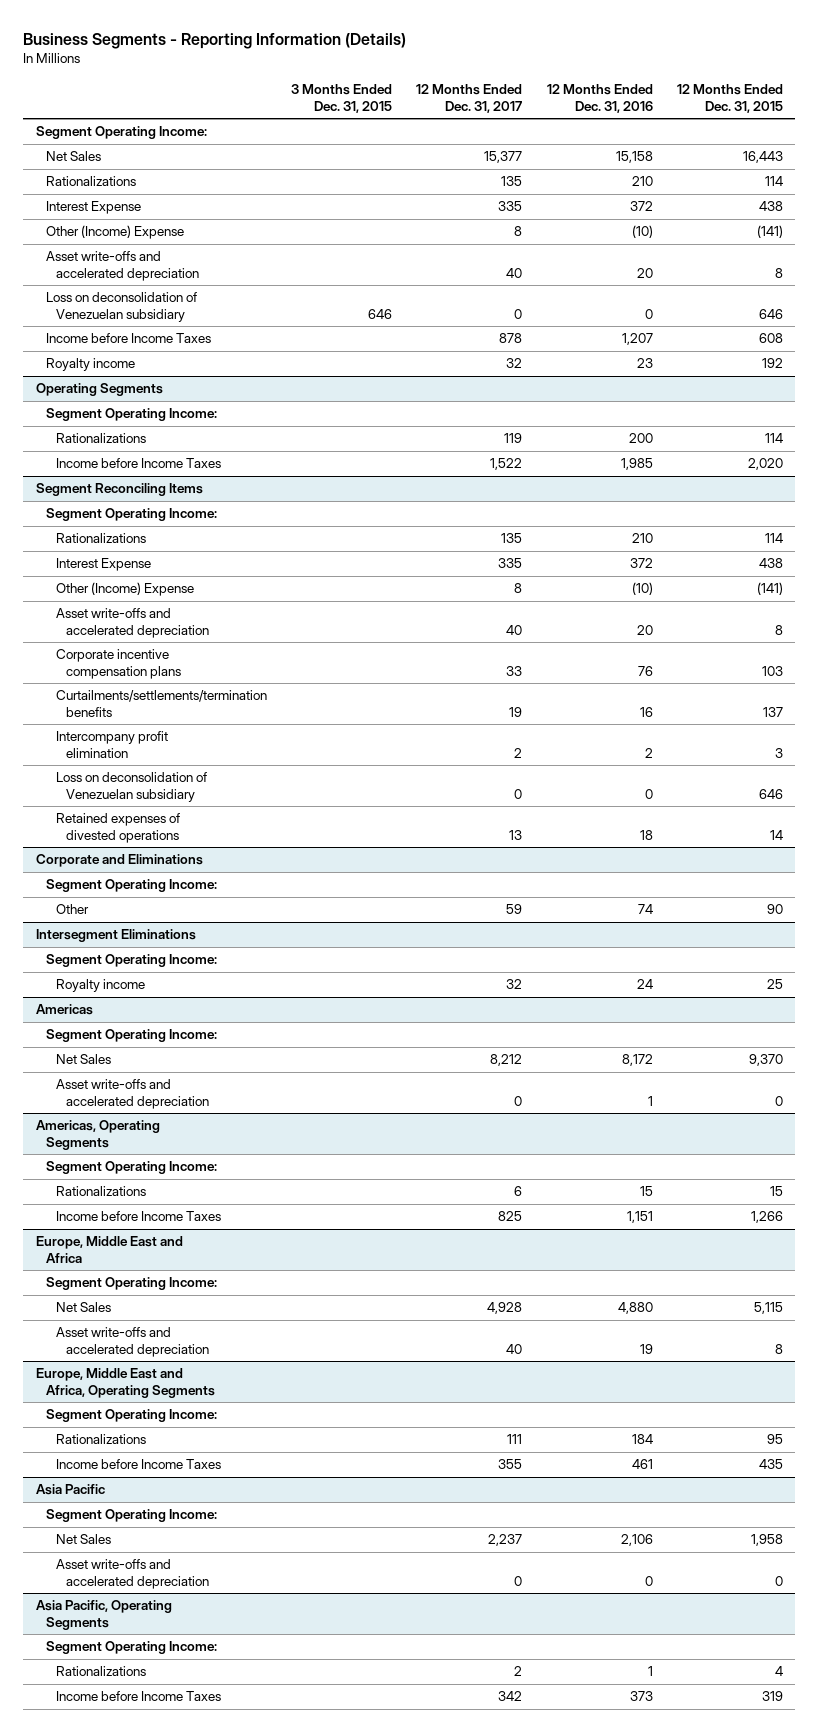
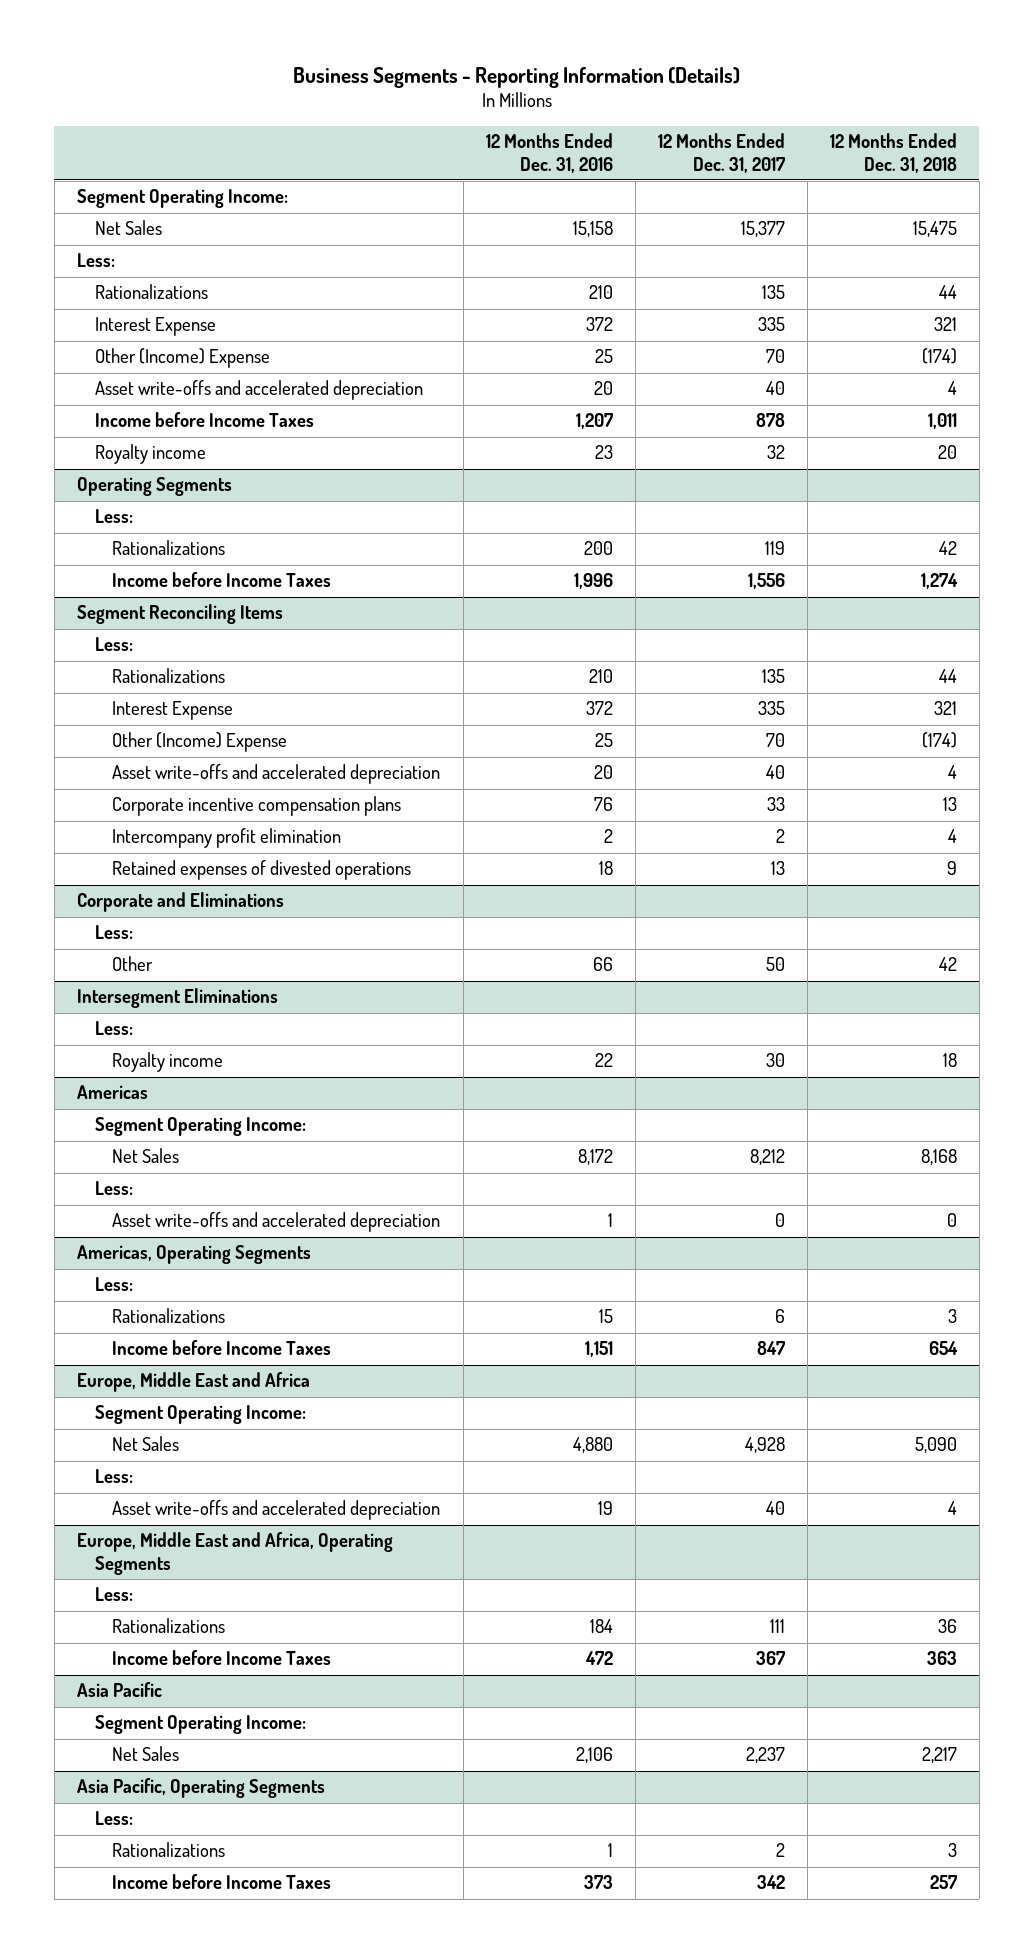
[291,84,393,113] 3 Months Ended Dec. 31, 2015 -> none
[677,84,784,113] 12 Months Ended Dec. 31, 2015 -> none
none -> [829,133,957,173] 12 Months Ended Dec. 31, 2018
none -> [76,253,115,268] Less:
[514,226,523,237] 8 -> [765,349,785,364] 70
[631,225,653,239] (10) -> [594,349,613,364] 25
[45,292,197,322] Loss on deconsolidation of Venezuelan subsidiary -> none
[45,408,217,422] Segment Operating Income: -> none
none -> [94,509,133,524] Less:
[490,458,523,471] 1,522 -> [747,573,785,590] 1,556
[620,458,653,471] 1,985 -> [573,573,613,590] 1,996
[45,508,217,522] Segment Operating Income: -> none
none -> [94,637,133,652] Less:
[514,583,523,594] 8 -> [765,733,785,748] 70
[631,582,653,596] (10) -> [594,733,613,748] 25
[55,690,267,717] Curtailments/settlements/termination benefits -> none
[55,772,207,802] Loss on deconsolidation of Venezuelan subsidiary -> none
[45,879,217,893] Segment Operating Income: -> none
none -> [94,925,133,940] Less:
[506,904,523,915] 59 -> [765,957,785,972] 50
[637,904,653,915] 74 -> [592,957,613,972] 66
[45,954,217,968] Segment Operating Income: -> none
none -> [94,1021,133,1036] Less:
[506,979,523,990] 32 -> [765,1053,785,1068] 30
[636,979,653,990] 24 -> [594,1053,613,1068] 22
none -> [94,1181,133,1196] Less:
[45,1161,217,1175] Segment Operating Income: -> none
none -> [94,1277,133,1292] Less:
[498,1211,523,1222] 825 -> [756,1341,785,1356] 847
none -> [94,1469,133,1484] Less:
[45,1409,217,1423] Segment Operating Income: -> none
none -> [94,1587,133,1602] Less:
[498,1459,523,1470] 355 -> [755,1651,785,1666] 367
[631,1459,653,1470] 461 -> [584,1651,613,1666] 472
[55,1559,210,1589] Asset write-offs and accelerated depreciation -> none
[45,1641,217,1655] Segment Operating Income: -> none
none -> [94,1811,133,1826] Less:

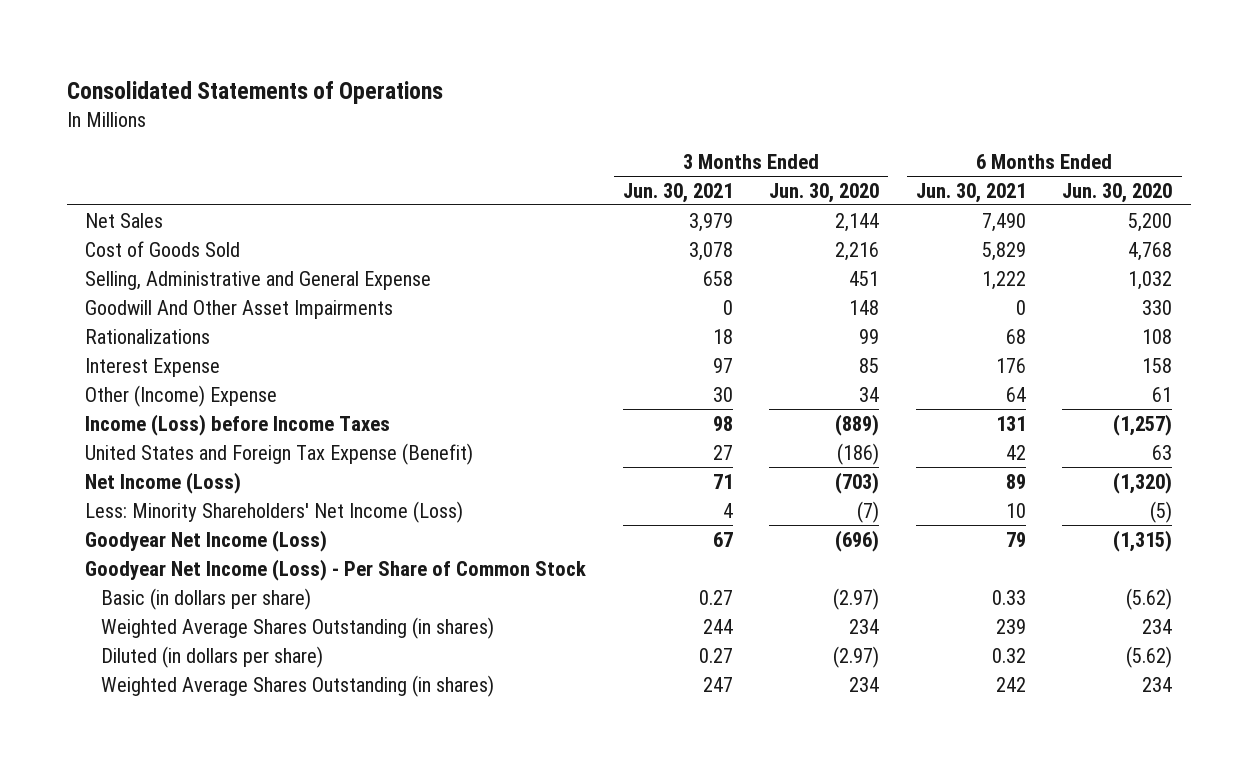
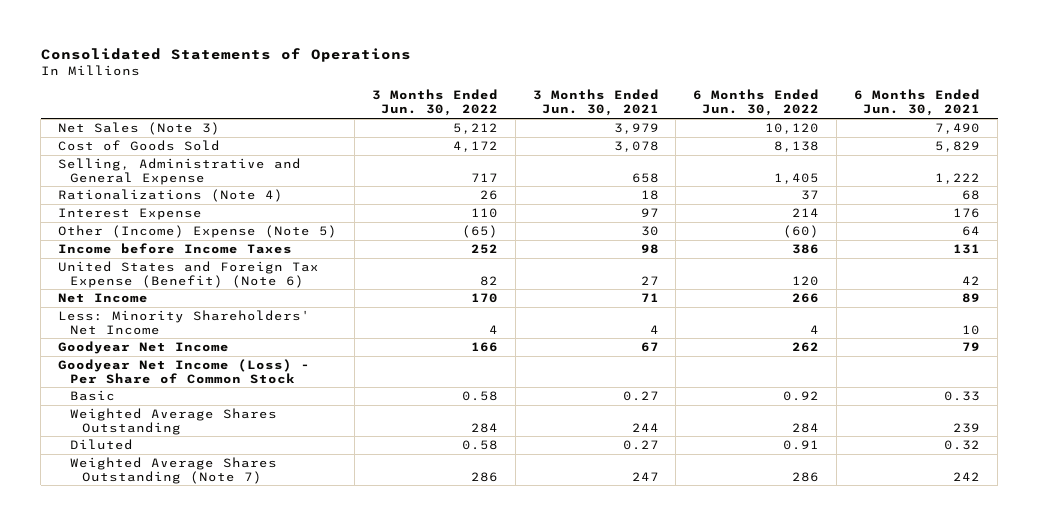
[769,182,880,203] Jun. 30, 2020 -> none
[1062,182,1173,203] Jun. 30, 2020 -> none
none -> [371,89,498,117] 3 Months Ended Jun. 30, 2022
none -> [693,89,820,117] 6 Months Ended Jun. 30, 2022
[85,212,164,228] Net Sales -> [58,121,221,135] Net Sales (Note 3)
[85,299,394,319] Goodwill And Other Asset Impairments -> none
[85,328,211,344] Rationalizations -> [58,188,284,202] Rationalizations (Note 4)
[85,384,278,407] Other (Income) Expense -> [58,224,338,238] Other (Income) Expense (Note 5)
[85,413,391,436] Income (Loss) before Income Taxes -> [58,242,293,254] Income before Income Taxes
[85,442,474,465] United States and Foreign Tax Expense (Benefit) -> [58,260,320,288] United States and Foreign Tax Expense (Benefit) (Note 6)
[85,471,242,494] Net Income (Loss) -> [58,292,149,303] Net Income
[85,500,464,523] Less: Minority Shareholders' Net Income (Loss) -> [58,309,311,335] Less: Minority Shareholders' Net Income
[85,529,328,552] Goodyear Net Income (Loss) -> [58,340,230,354] Goodyear Net Income
[101,587,312,610] Basic (in dollars per share) -> [70,389,116,401] Basic
[101,616,495,639] Weighted Average Shares Outstanding (in shares) -> [70,407,278,435] Weighted Average Shares Outstanding
[101,645,324,668] Diluted (in dollars per share) -> [70,438,134,450] Diluted
[101,674,495,697] Weighted Average Shares Outstanding (in shares) -> [70,456,278,484] Weighted Average Shares Outstanding (Note 7)

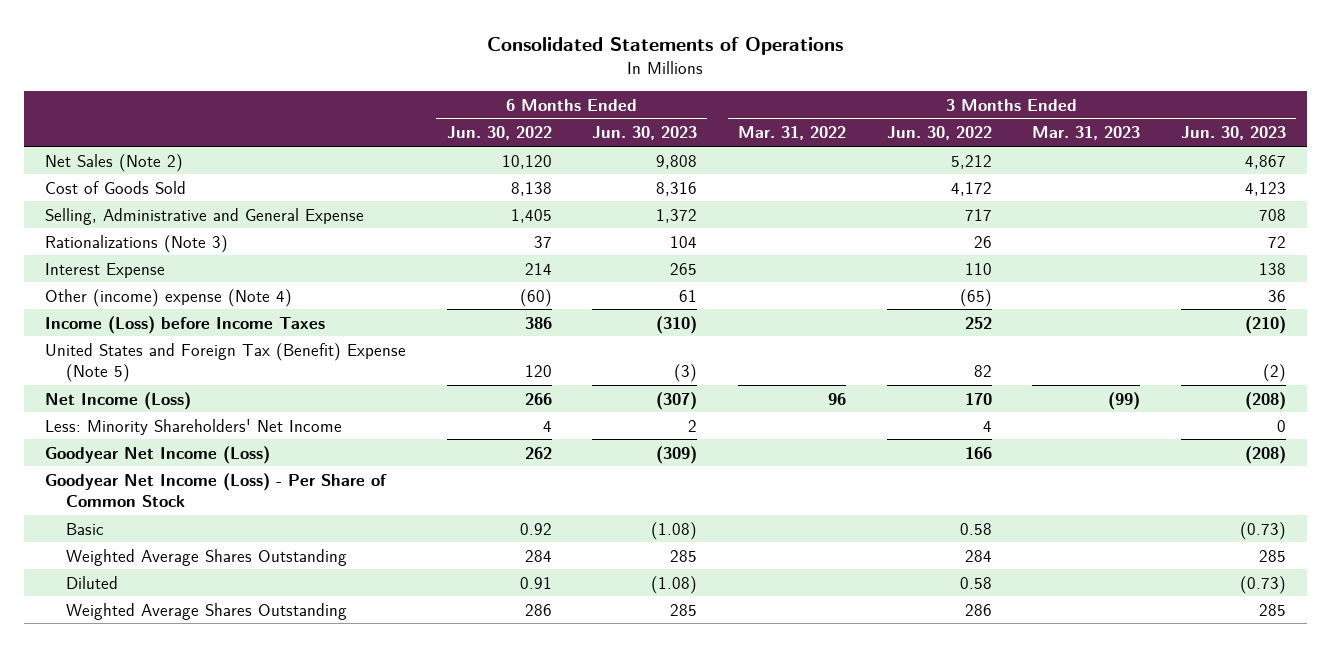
[532,89,659,117] 3 Months Ended Jun. 30, 2021 -> none
[854,89,981,117] 6 Months Ended Jun. 30, 2021 -> none
none -> [592,126,698,141] Jun. 30, 2023
none -> [737,126,846,141] Mar. 31, 2022
none -> [1032,126,1141,141] Mar. 31, 2023
none -> [1181,126,1287,141] Jun. 30, 2023
[58,121,221,135] Net Sales (Note 3) -> [44,153,183,172] Net Sales (Note 2)
[58,188,284,202] Rationalizations (Note 4) -> [44,234,228,253] Rationalizations (Note 3)
[58,224,338,238] Other (Income) Expense (Note 5) -> [44,288,292,307] Other (income) expense (Note 4)
[58,242,293,254] Income before Income Taxes -> [44,315,325,334] Income (Loss) before Income Taxes
[58,260,320,288] United States and Foreign Tax Expense (Benefit) (Note 6) -> [44,342,406,383] United States and Foreign Tax (Benefit) Expense (Note 5)
[58,292,149,303] Net Income -> [44,391,191,410] Net Income (Loss)
[58,340,230,354] Goodyear Net Income -> [44,445,270,464] Goodyear Net Income (Loss)
[70,456,278,484] Weighted Average Shares Outstanding (Note 7) -> [66,602,348,620] Weighted Average Shares Outstanding

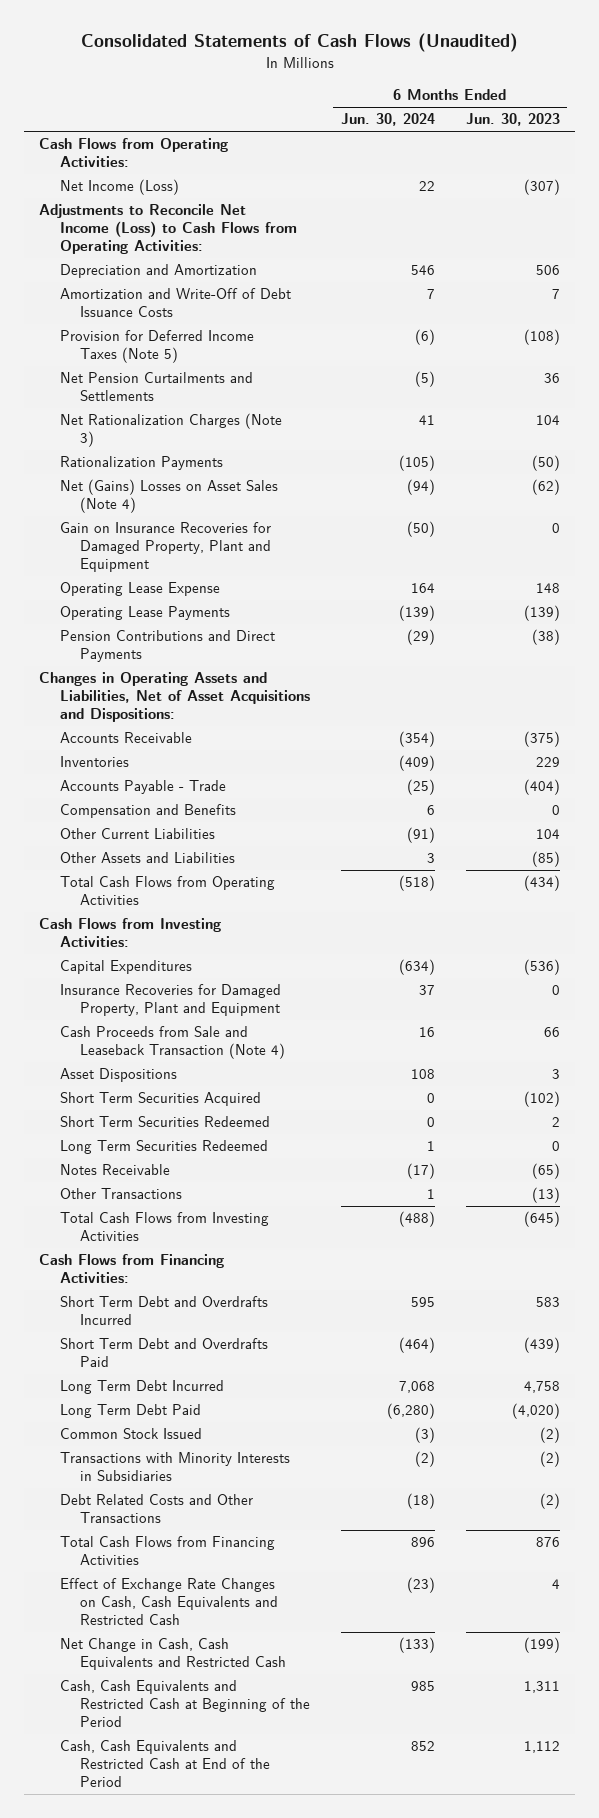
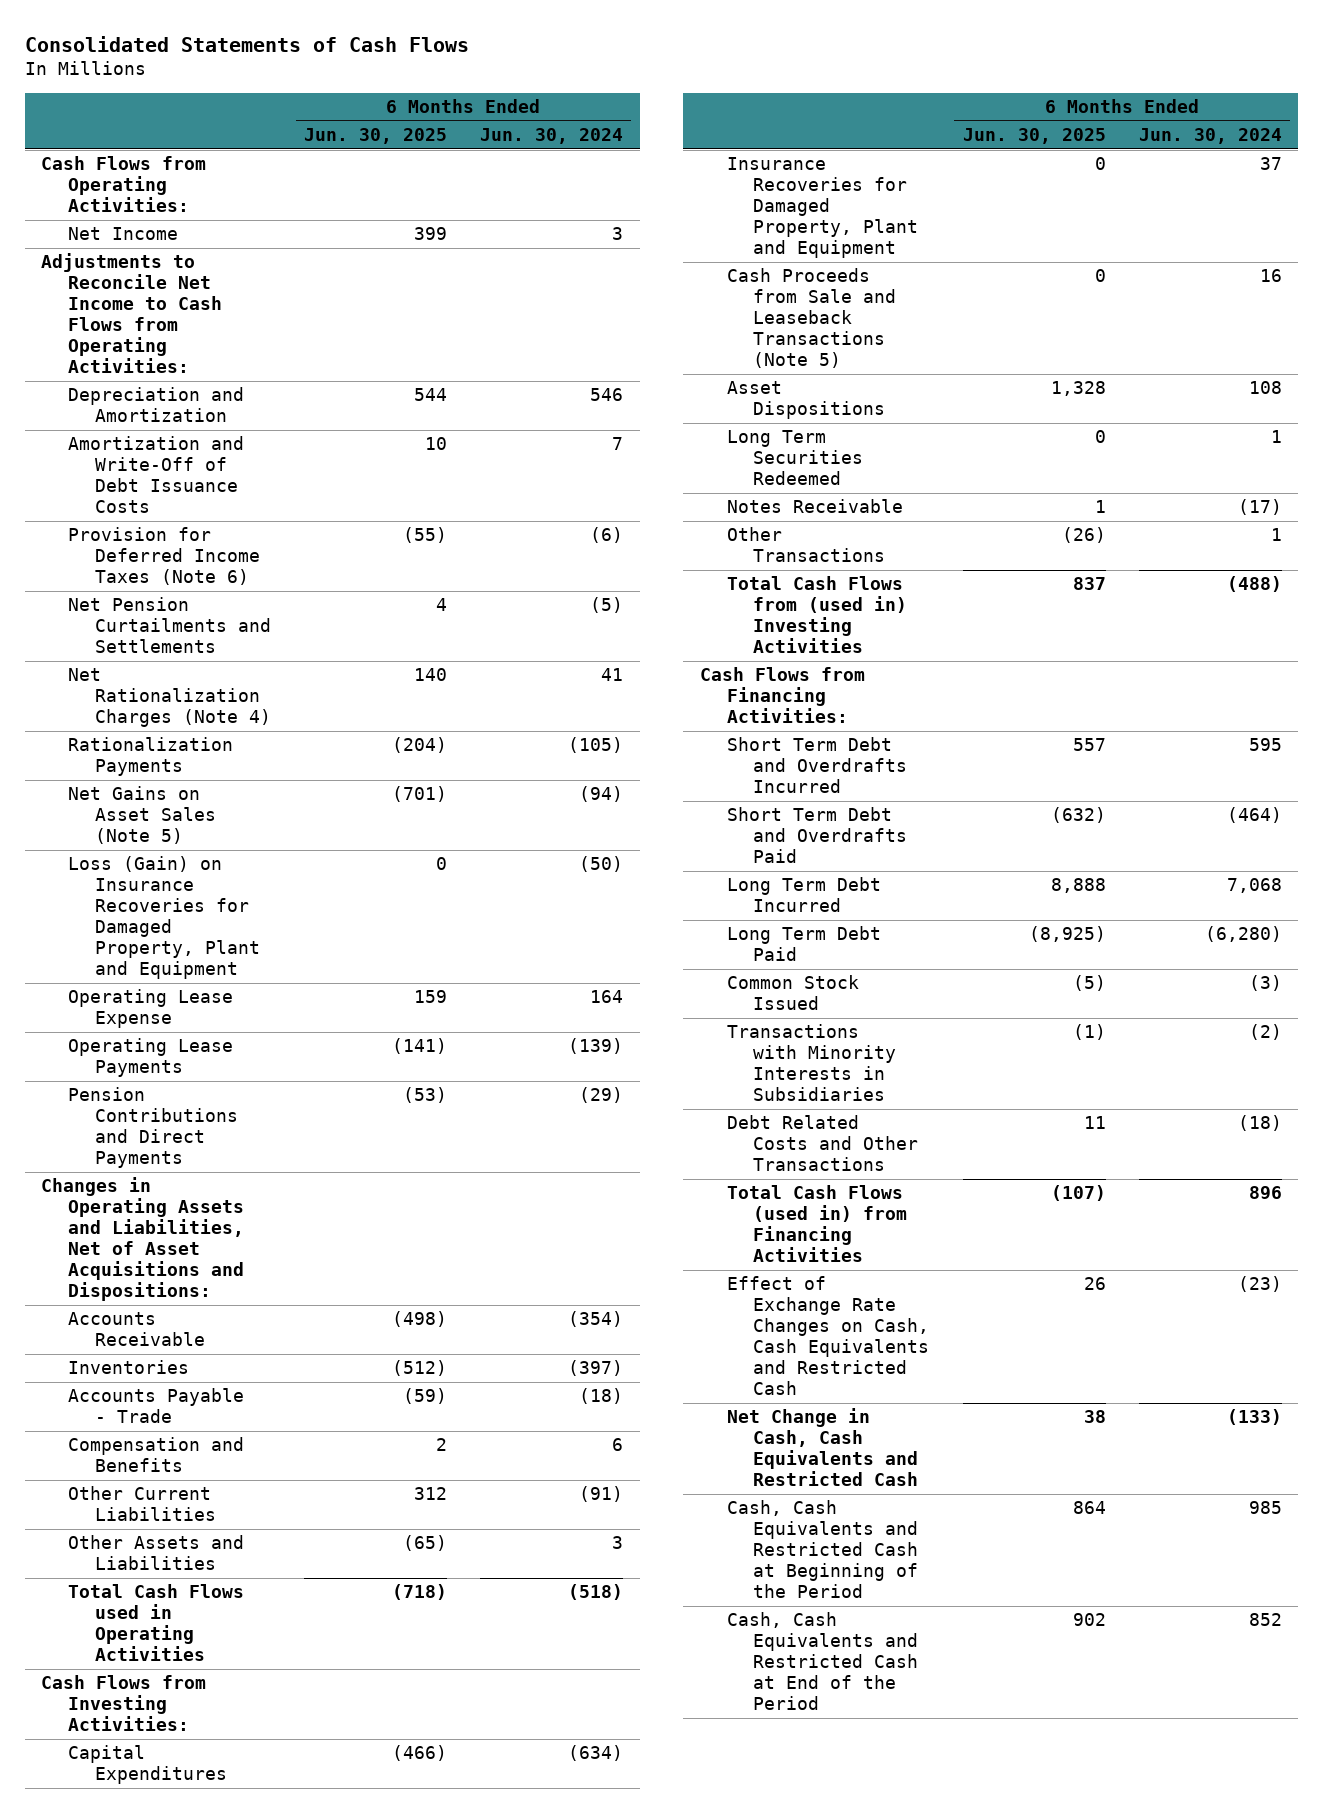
[80,33,518,53] Consolidated Statements of Cash Flows (Unaudited) -> [24,35,469,52] Consolidated Statements of Cash Flows
[465,113,560,127] Jun. 30, 2023 -> none
none -> [303,128,447,145] Jun. 30, 2025
[59,179,179,196] Net Income (Loss) -> [67,227,178,241] Net Income
[418,181,435,192] 22 -> [611,227,623,241] 3
[39,204,297,254] Adjustments to Reconcile Net Income (Loss) to Cash Flows from Operating Activities: -> [41,253,222,374] Adjustments to Reconcile Net Income to Cash Flows from Operating Activities:
[59,330,254,364] Provision for Deferred Income Taxes (Note 5) -> [67,527,260,586] Provision for Deferred Income Taxes (Note 6)
[59,413,282,448] Net Rationalization Charges (Note 3) -> [67,668,271,728] Net Rationalization Charges (Note 4)
[59,479,278,514] Net (Gains) Losses on Asset Sales (Note 4) -> [67,786,216,845] Net Gains on Asset Sales (Note 5)
[59,522,271,572] Gain on Insurance Recoveries for Damaged Property, Plant and Equipment -> [67,856,260,980] Loss (Gain) on Insurance Recoveries for Damaged Property, Plant and Equipment
[398,755,435,772] (409) -> [567,1360,623,1377] (397)
[406,779,435,796] (25) -> [578,1388,623,1405] (18)
[59,876,275,906] Total Cash Flows from Operating Activities -> [67,1584,244,1662] Total Cash Flows used in Operating Activities
[59,1026,285,1060] Cash Proceeds from Sale and Leaseback Transaction (Note 4) -> [726,268,897,369] Cash Proceeds from Sale and Leaseback Transactions (Note 5)
[59,1092,261,1107] Short Term Securities Acquired -> none
[59,1116,270,1128] Short Term Securities Redeemed -> none
[59,1212,269,1242] Total Cash Flows from Investing Activities -> [726,576,908,654] Total Cash Flows from (used in) Investing Activities
[59,1536,275,1566] Total Cash Flows from Financing Activities -> [726,1185,908,1263] Total Cash Flows (used in) from Financing Activities

